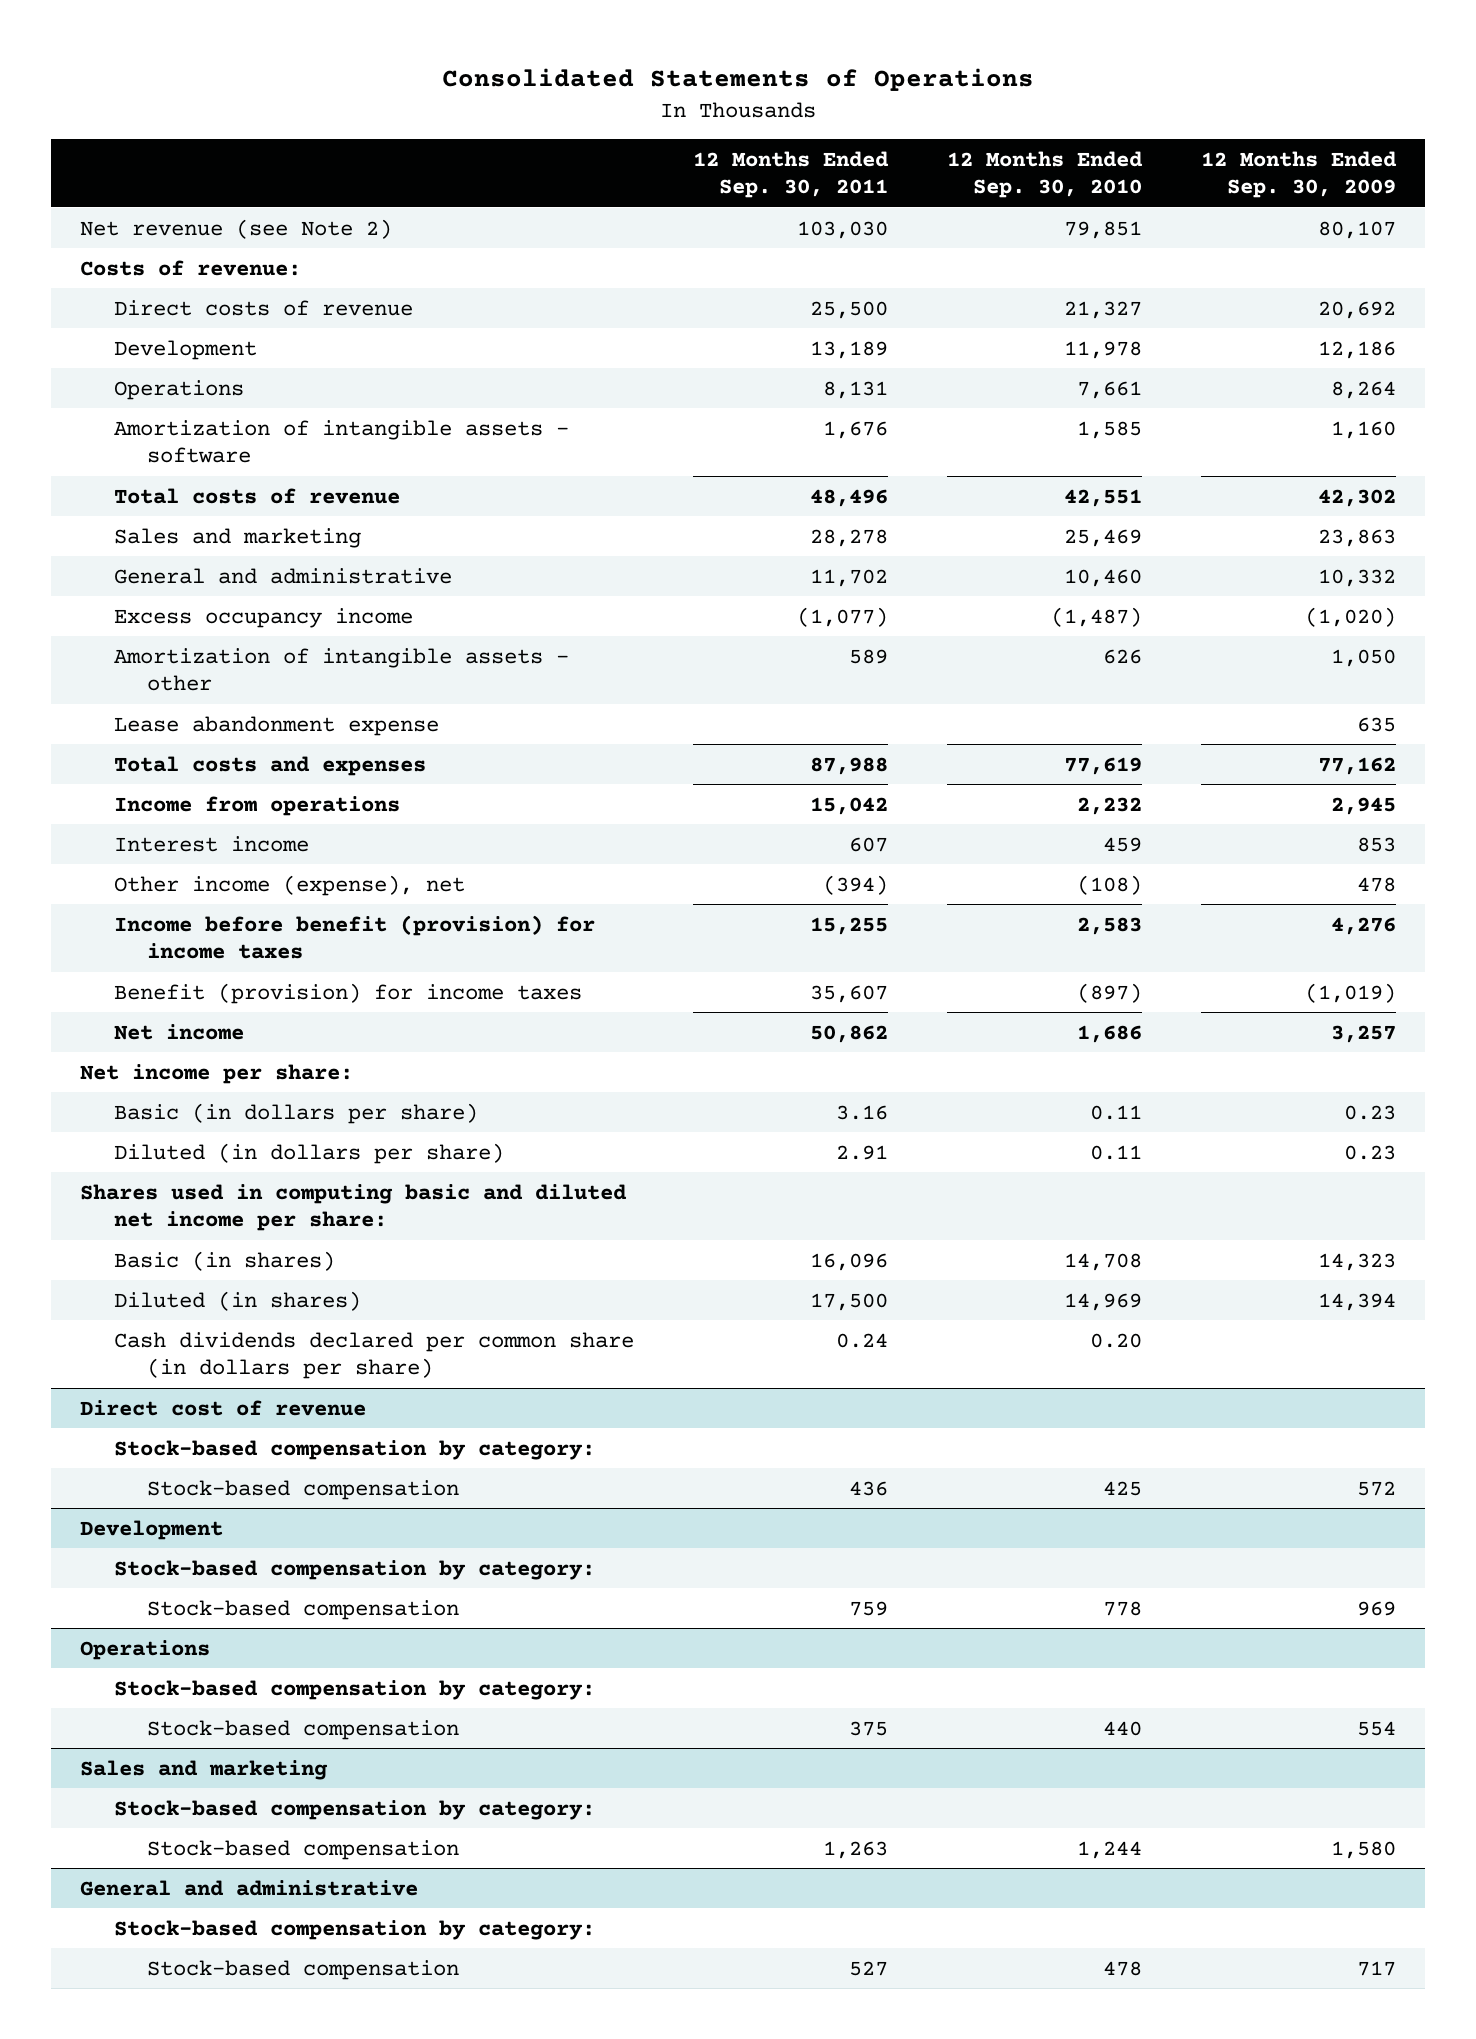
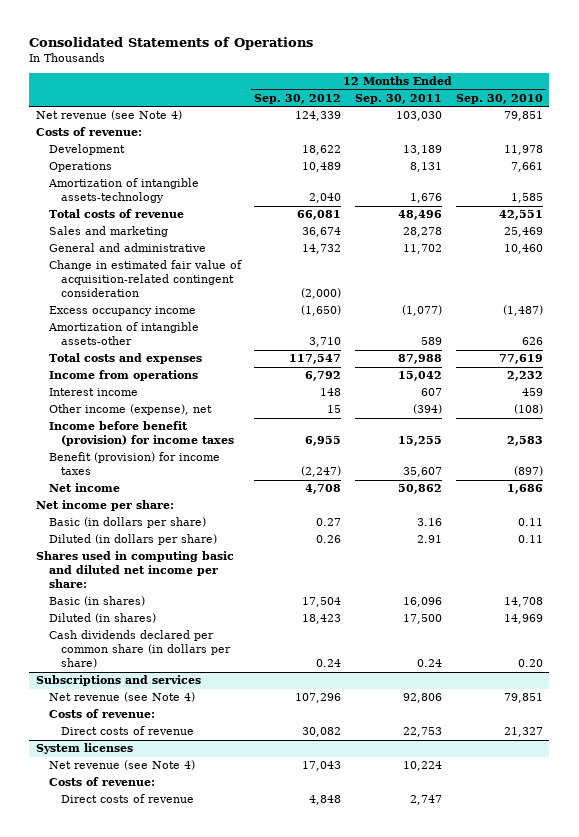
[1200,150,1397,199] 12 Months Ended Sep. 30, 2009 -> none
none -> [254,94,342,105] Sep. 30, 2012
[80,218,393,239] Net revenue (see Note 2) -> [36,110,183,121] Net revenue (see Note 4)
[113,299,413,316] Direct costs of revenue -> none
[113,419,569,464] Amortization of intangible assets - software -> [47,178,199,204] Amortization of intangible assets-technology
none -> [48,260,242,298] Change in estimated fair value of acquisition-related contingent consideration
[113,715,439,736] Lease abandonment expense -> none
[113,647,569,692] Amortization of intangible assets - other -> [47,322,199,346] Amortization of intangible assets-other
[80,1399,367,1416] Direct cost of revenue -> none
[113,1439,595,1460] Stock-based compensation by category: -> none
[147,1479,460,1500] Stock-based compensation -> none
[80,1519,224,1540] Development -> none
[113,1559,595,1580] Stock-based compensation by category: -> none
[147,1599,460,1620] Stock-based compensation -> none
[80,1639,211,1660] Operations -> none
[113,1679,595,1700] Stock-based compensation by category: -> none
[147,1719,460,1740] Stock-based compensation -> none
[80,1759,329,1780] Sales and marketing -> none
[113,1799,595,1820] Stock-based compensation by category: -> none
[147,1839,460,1860] Stock-based compensation -> none
[80,1879,419,1896] General and administrative -> none
[113,1919,595,1940] Stock-based compensation by category: -> none
[147,1959,460,1980] Stock-based compensation -> none
none -> [36,675,202,687] Subscriptions and services
none -> [48,692,195,703] Net revenue (see Note 4)
none -> [48,709,155,719] Costs of revenue:
none -> [61,726,195,736] Direct costs of revenue
none -> [36,743,134,755] System licenses
none -> [48,760,195,771] Net revenue (see Note 4)
none -> [48,777,155,787] Costs of revenue:
none -> [61,794,195,804] Direct costs of revenue

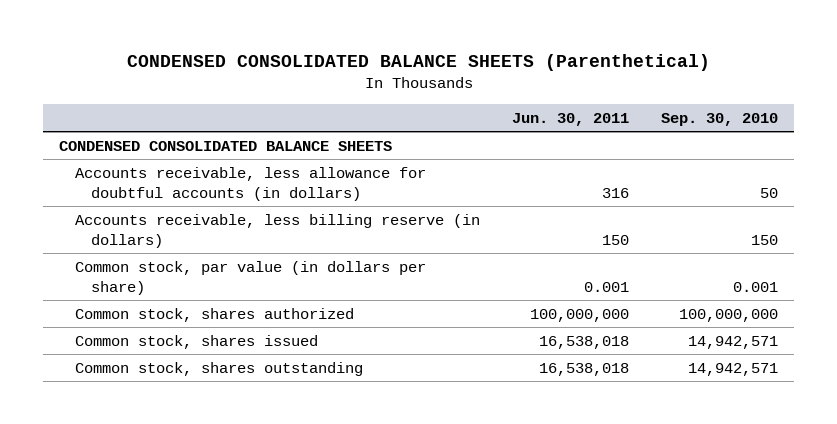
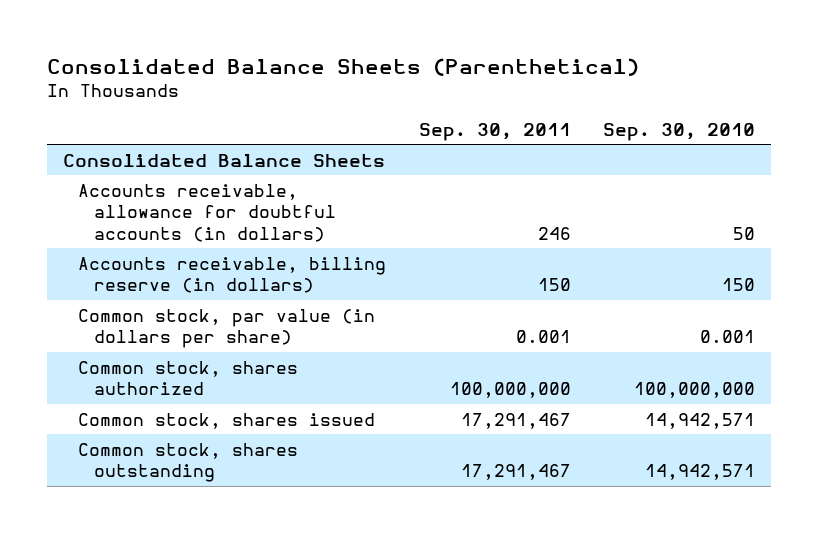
[126,54,710,72] CONDENSED CONSOLIDATED BALANCE SHEETS (Parenthetical) -> [46,57,639,76] Consolidated Balance Sheets (Parenthetical)
[512,112,630,126] Jun. 30, 2011 -> none
none -> [418,123,571,142] Sep. 30, 2011
[58,140,392,151] CONDENSED CONSOLIDATED BALANCE SHEETS -> [63,153,386,167] Consolidated Balance Sheets
[75,166,427,201] Accounts receivable, less allowance for doubtful accounts (in dollars) -> [78,183,336,243] Accounts receivable, allowance for doubtful accounts (in dollars)
[75,213,481,248] Accounts receivable, less billing reserve (in dollars) -> [78,256,387,294] Accounts receivable, billing reserve (in dollars)

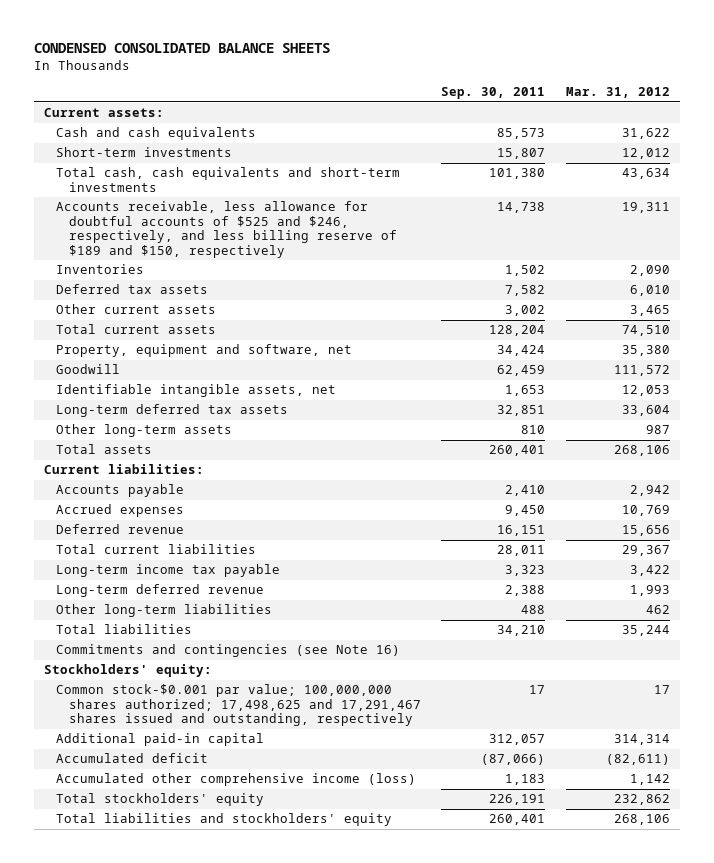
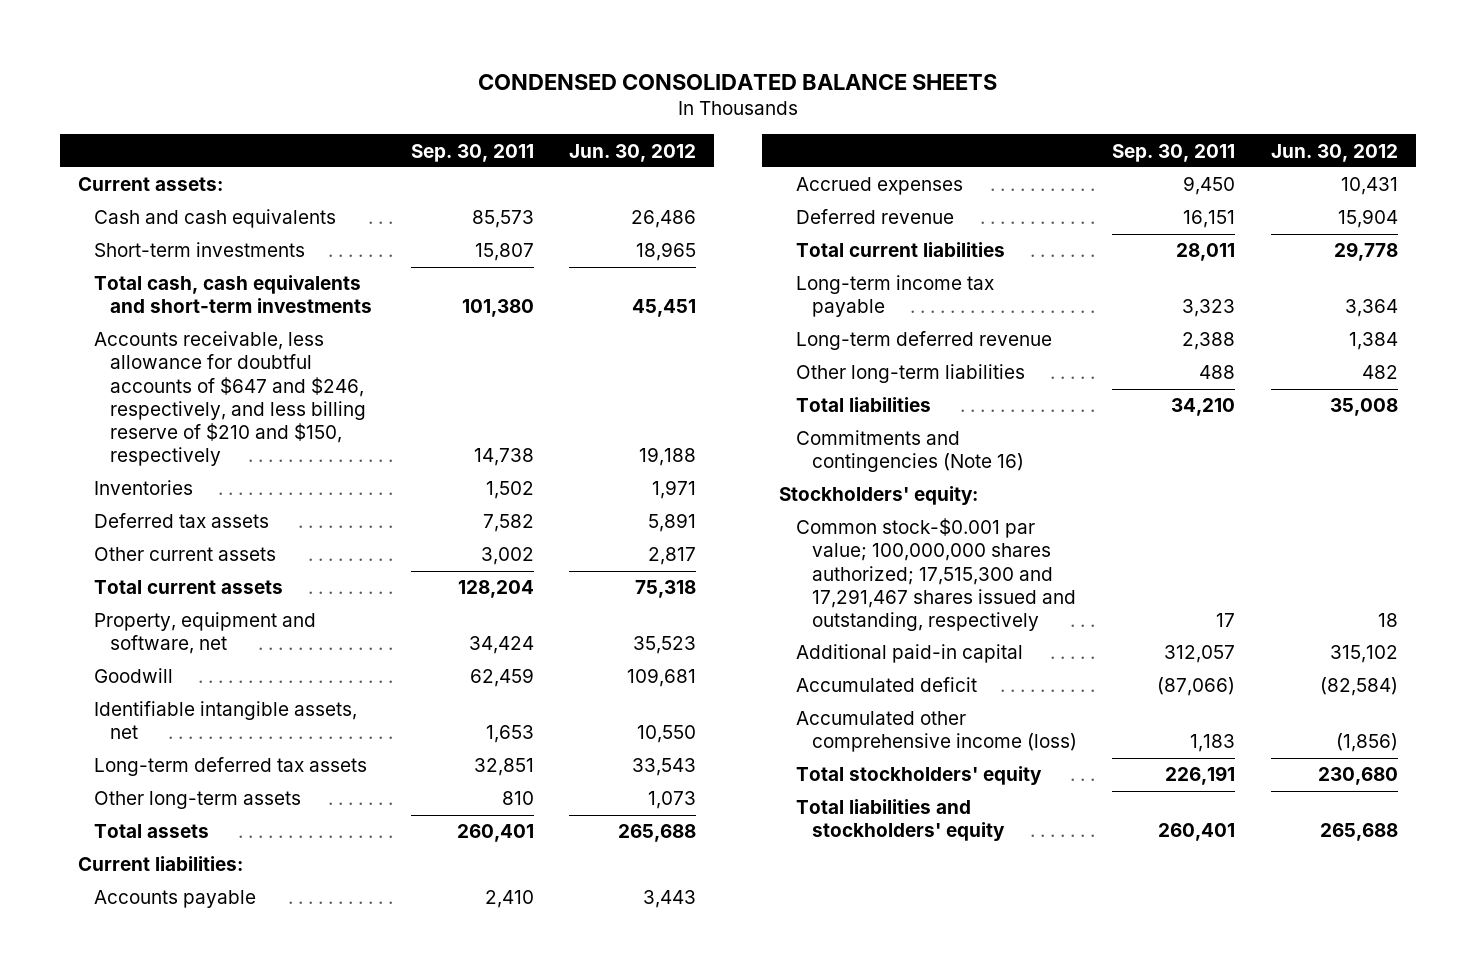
[565,87,670,99] Mar. 31, 2012 -> none
none -> [569,143,697,162] Jun. 30, 2012
[56,201,397,258] Accounts receivable, less allowance for doubtful accounts of $525 and $246, respectively, and less billing reserve of $189 and $150, respectively -> [94,331,367,467] Accounts receivable, less allowance for doubtful accounts of $647 and $246, respectively, and less billing reserve of $210 and $150, respectively
[56,644,401,658] Commitments and contingencies (see Note 16) -> [795,430,1024,473] Commitments and contingencies (Note 16)
[56,684,421,727] Common stock-$0.001 par value; 100,000,000 shares authorized; 17,498,625 and 17,291,467 shares issued and outstanding, respectively -> [795,518,1076,632] Common stock-$0.001 par value; 100,000,000 shares authorized; 17,515,300 and 17,291,467 shares issued and outstanding, respectively

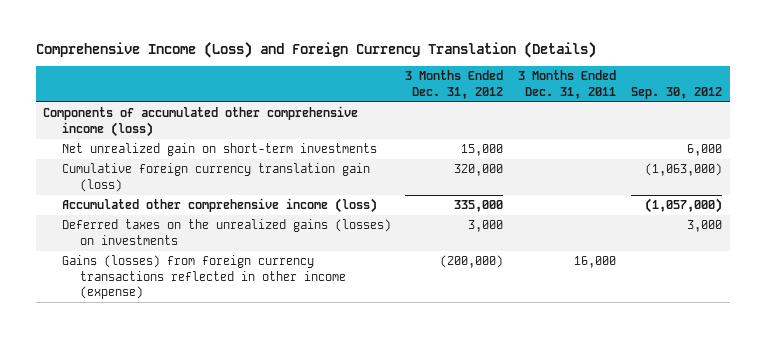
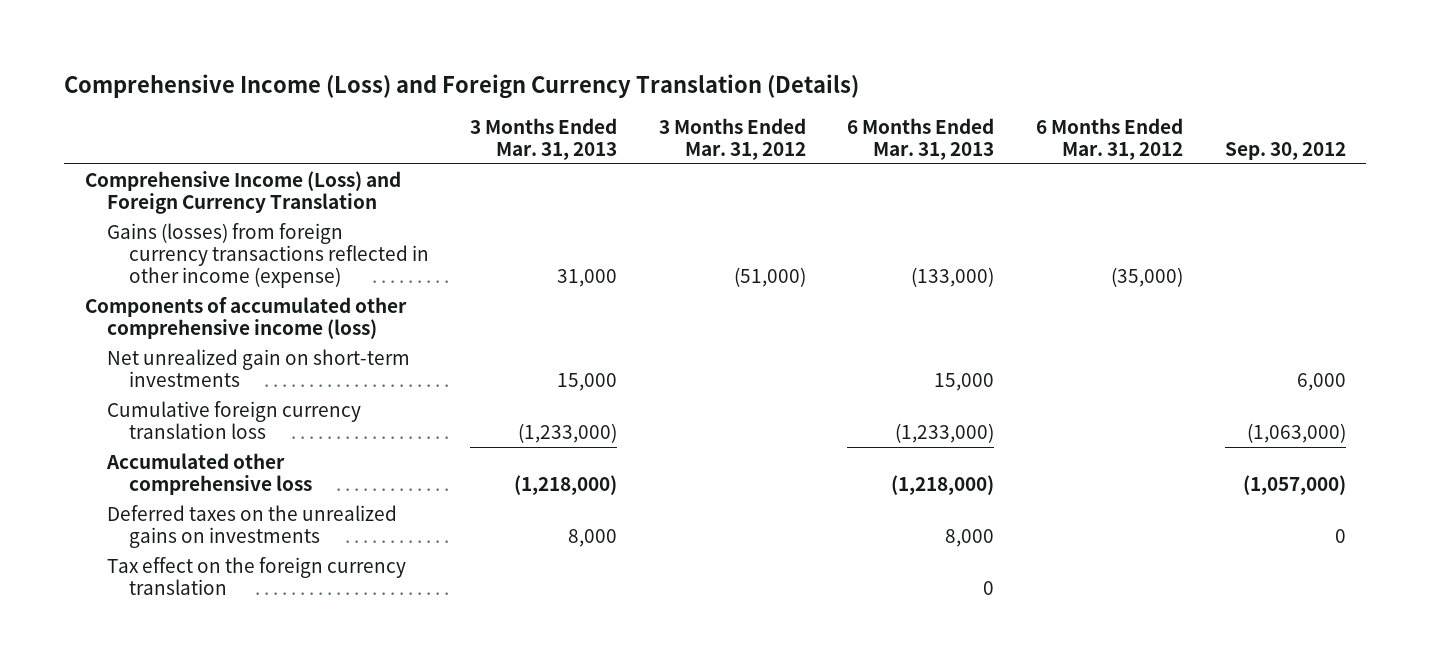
[405,70,504,99] 3 Months Ended Dec. 31, 2012 -> none
[518,70,617,99] 3 Months Ended Dec. 31, 2011 -> none
none -> [470,117,618,160] 3 Months Ended Mar. 31, 2013
none -> [658,117,806,160] 3 Months Ended Mar. 31, 2012
none -> [847,117,995,160] 6 Months Ended Mar. 31, 2013
none -> [1035,117,1183,160] 6 Months Ended Mar. 31, 2012
none -> [84,170,401,214] Comprehensive Income (Loss) and Foreign Currency Translation
[61,255,346,299] Gains (losses) from foreign currency transactions reflected in other income (expense) -> [106,222,429,289] Gains (losses) from foreign currency transactions reflected in other income (expense)
[61,163,370,192] Cumulative foreign currency translation gain (loss) -> [106,400,361,439] Cumulative foreign currency translation loss
[61,198,377,214] Accumulated other comprehensive income (loss) -> [105,452,312,495] Accumulated other comprehensive loss
[61,219,391,245] Deferred taxes on the unrealized gains (losses) on investments -> [106,504,397,548] Deferred taxes on the unrealized gains on investments
[687,220,723,233] 3,000 -> [1334,528,1346,543] 0
none -> [106,556,406,595] Tax effect on the foreign currency translation

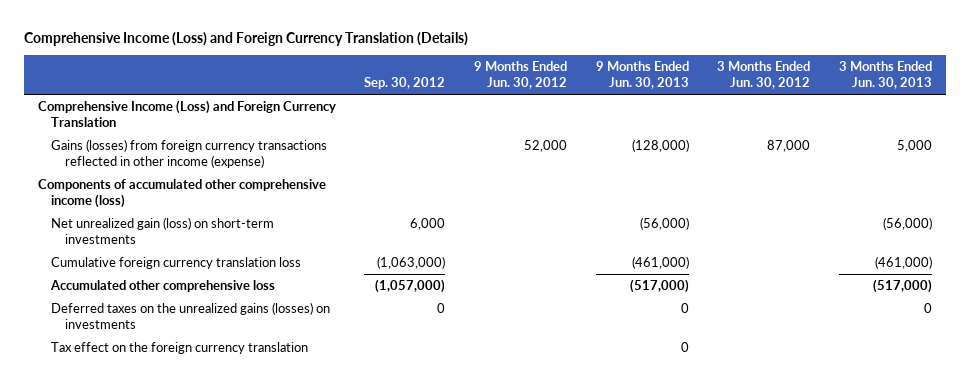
[470,117,618,160] 3 Months Ended Mar. 31, 2013 -> none
[658,117,806,160] 3 Months Ended Mar. 31, 2012 -> none
[847,117,995,160] 6 Months Ended Mar. 31, 2013 -> none
[1035,117,1183,160] 6 Months Ended Mar. 31, 2012 -> none
none -> [474,61,568,90] 9 Months Ended Jun. 30, 2012
none -> [595,61,689,90] 9 Months Ended Jun. 30, 2013
none -> [717,61,811,90] 3 Months Ended Jun. 30, 2012
none -> [838,61,932,90] 3 Months Ended Jun. 30, 2013
[106,348,410,387] Net unrealized gain on short-term investments -> [51,217,275,244] Net unrealized gain (loss) on short-term investments
[106,504,397,548] Deferred taxes on the unrealized gains on investments -> [51,302,331,329] Deferred taxes on the unrealized gains (losses) on investments

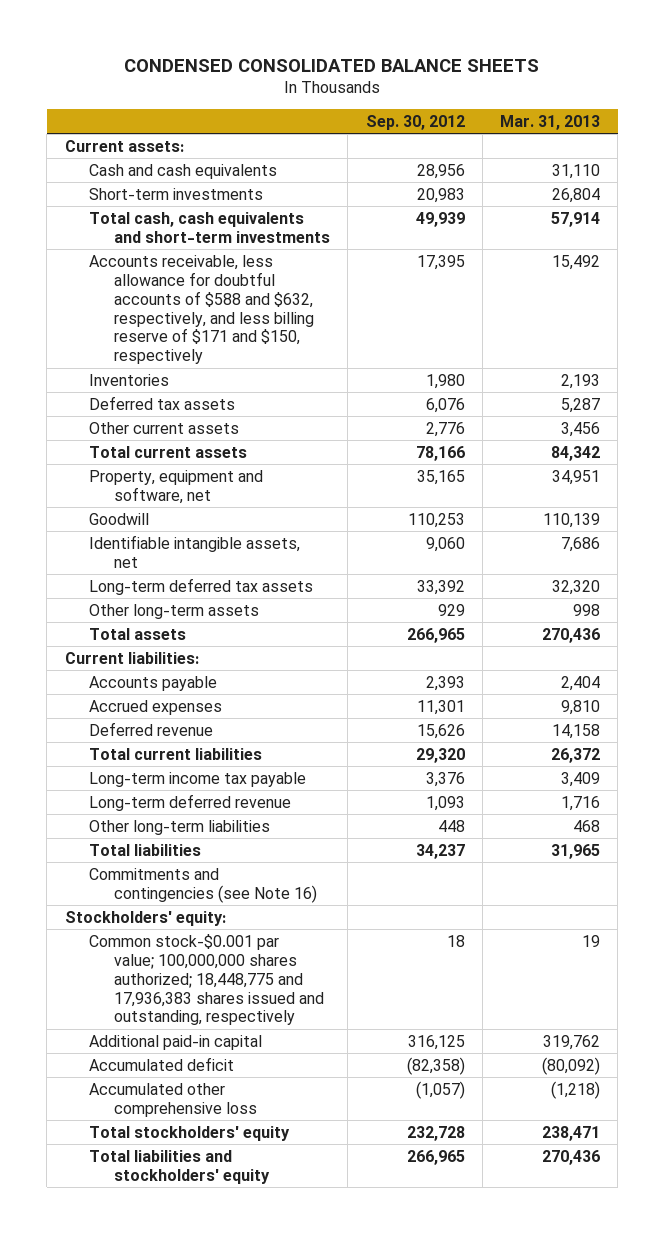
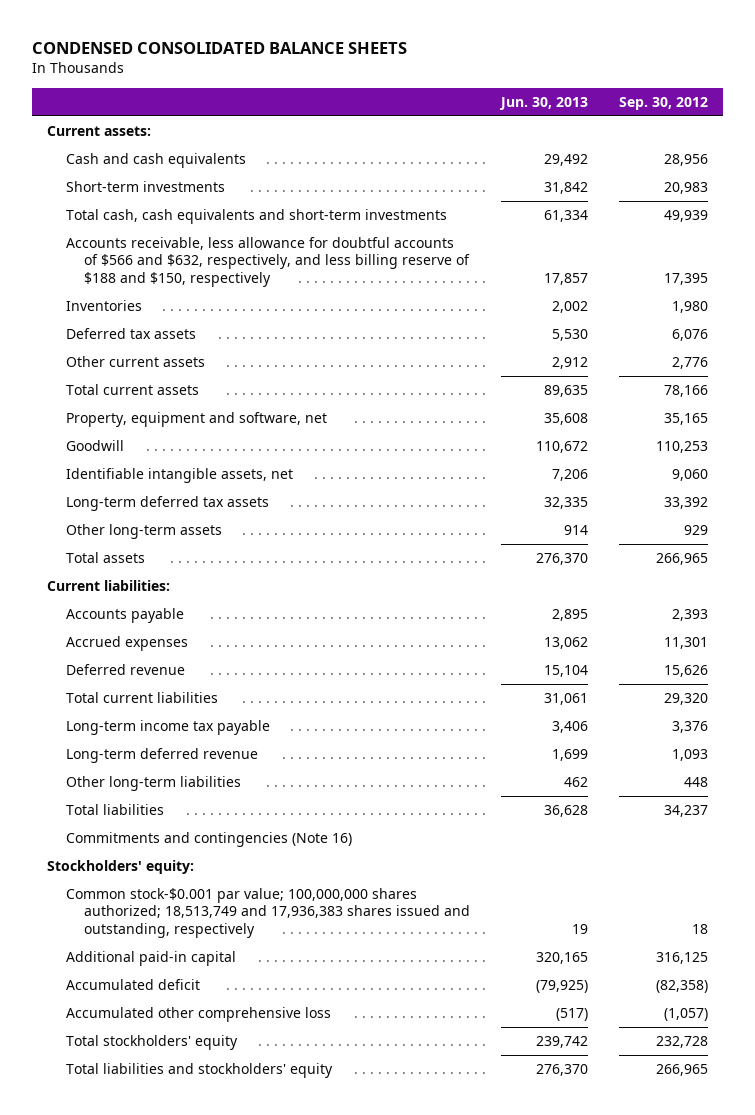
[500,114,601,130] Mar. 31, 2013 -> none
none -> [499,96,589,110] Jun. 30, 2013
[89,254,315,365] Accounts receivable, less allowance for doubtful accounts of $588 and $632, respectively, and less billing reserve of $171 and $150, respectively -> [65,237,471,287] Accounts receivable, less allowance for doubtful accounts of $566 and $632, respectively, and less billing reserve of $188 and $150, respectively
[89,867,318,903] Commitments and contingencies (see Note 16) -> [65,832,352,848] Commitments and contingencies (Note 16)
[89,933,325,1026] Common stock-$0.001 par value; 100,000,000 shares authorized; 18,448,775 and 17,936,383 shares issued and outstanding, respectively -> [65,888,471,938] Common stock-$0.001 par value; 100,000,000 shares authorized; 18,513,749 and 17,936,383 shares issued and outstanding, respectively

